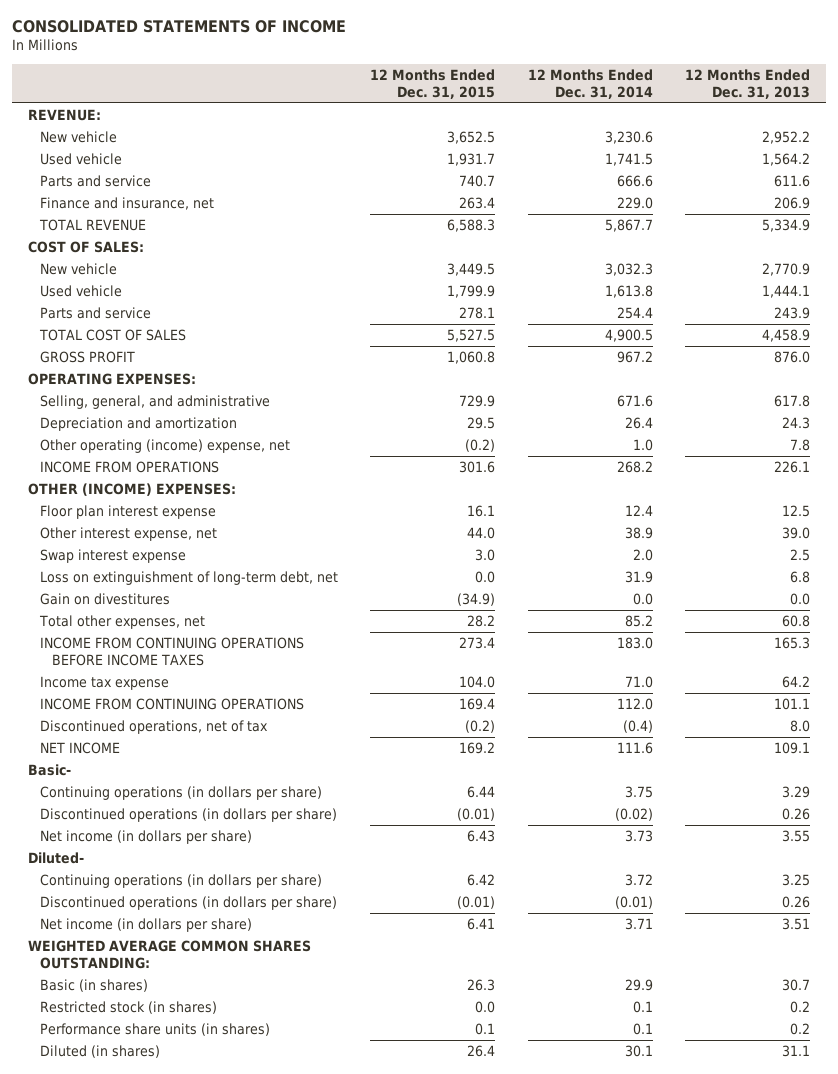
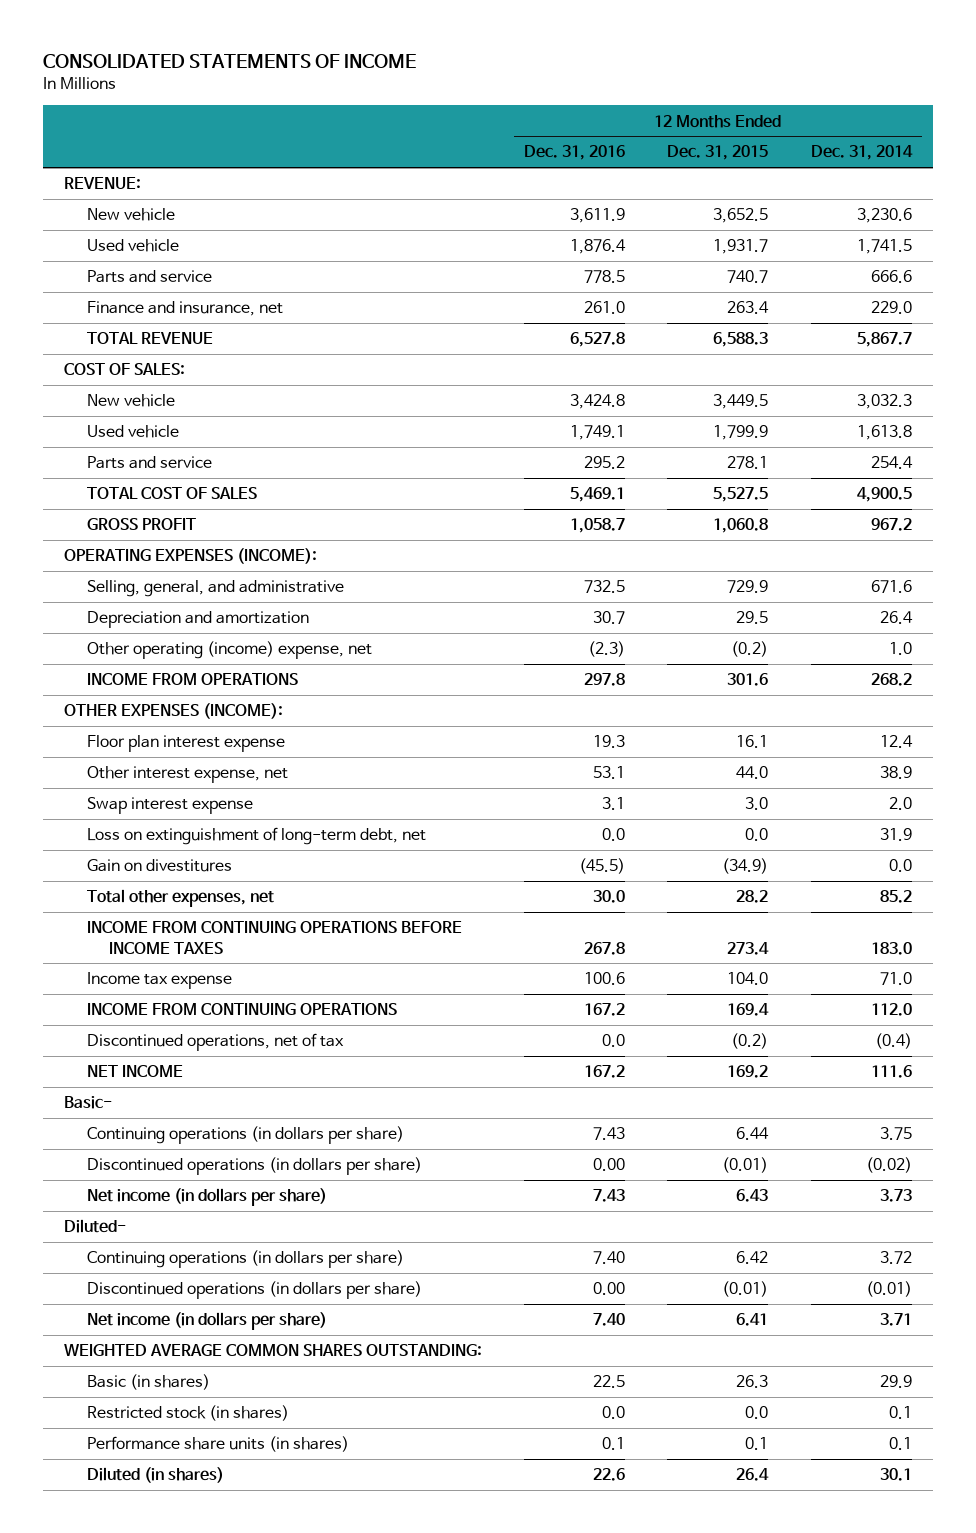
[685,68,811,99] 12 Months Ended Dec. 31, 2013 -> none
none -> [524,145,626,161] Dec. 31, 2016
[27,372,196,385] OPERATING EXPENSES: -> [63,548,317,565] OPERATING EXPENSES (INCOME):
[27,482,236,496] OTHER (INCOME) EXPENSES: -> [63,703,283,720] OTHER EXPENSES (INCOME):

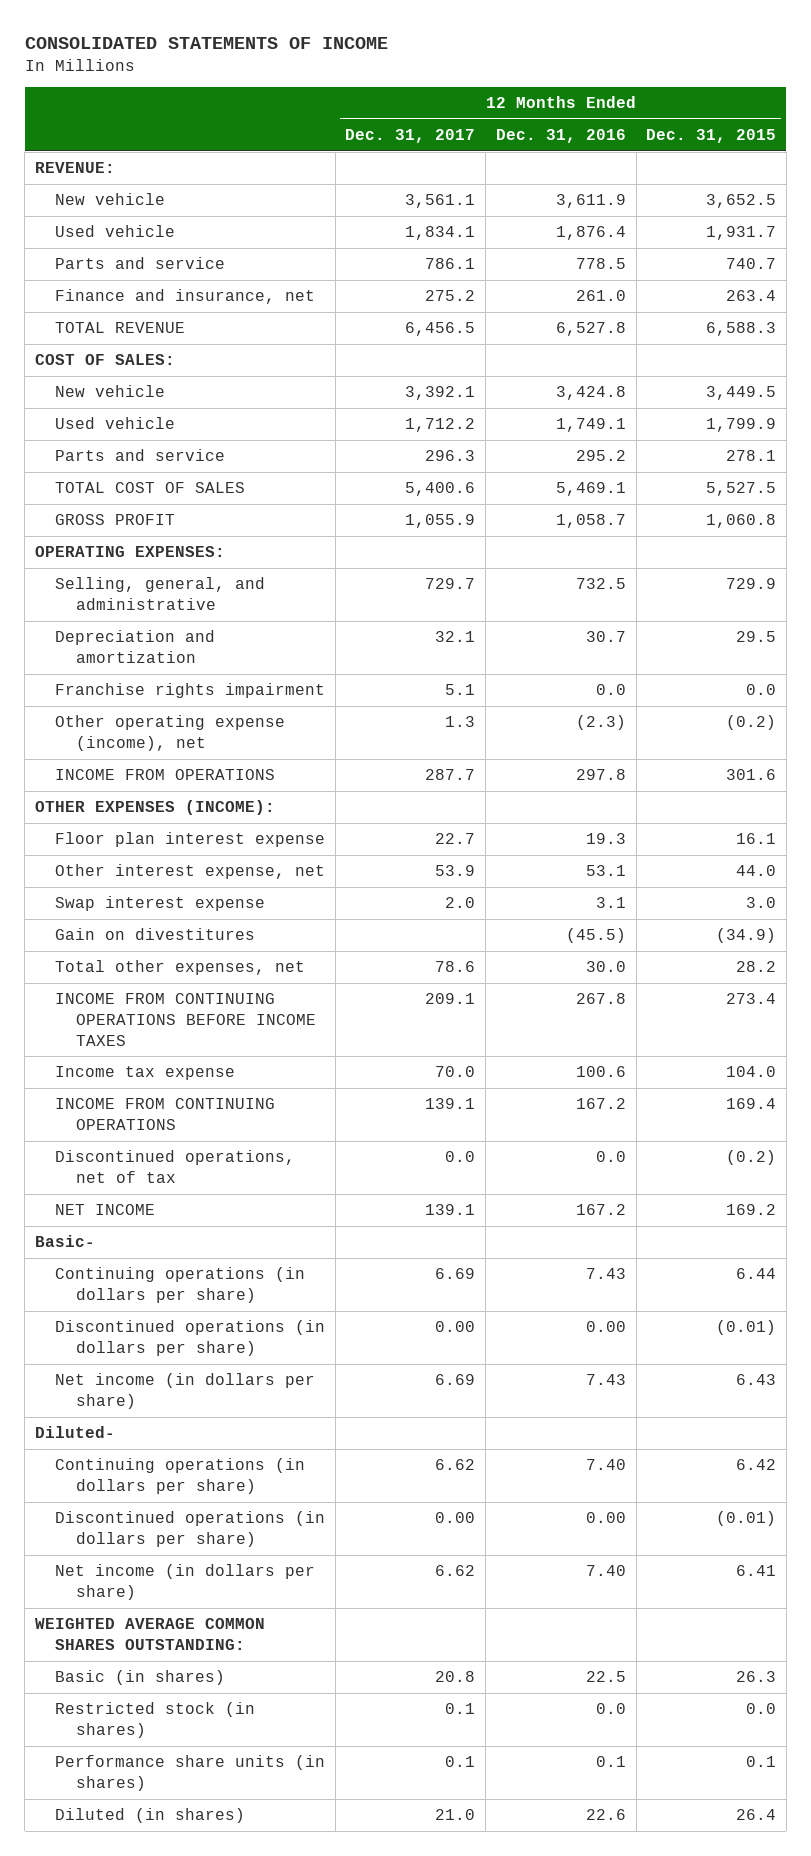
[810,145,913,161] Dec. 31, 2014 -> none
none -> [345,129,476,144] Dec. 31, 2017
[63,548,317,565] OPERATING EXPENSES (INCOME): -> [34,546,225,558] OPERATING EXPENSES:
none -> [55,683,326,699] Franchise rights impairment
[86,641,372,660] Other operating (income) expense, net -> [55,715,286,752] Other operating expense (income), net
[86,827,426,846] Loss on extinguishment of long-term debt, net -> none

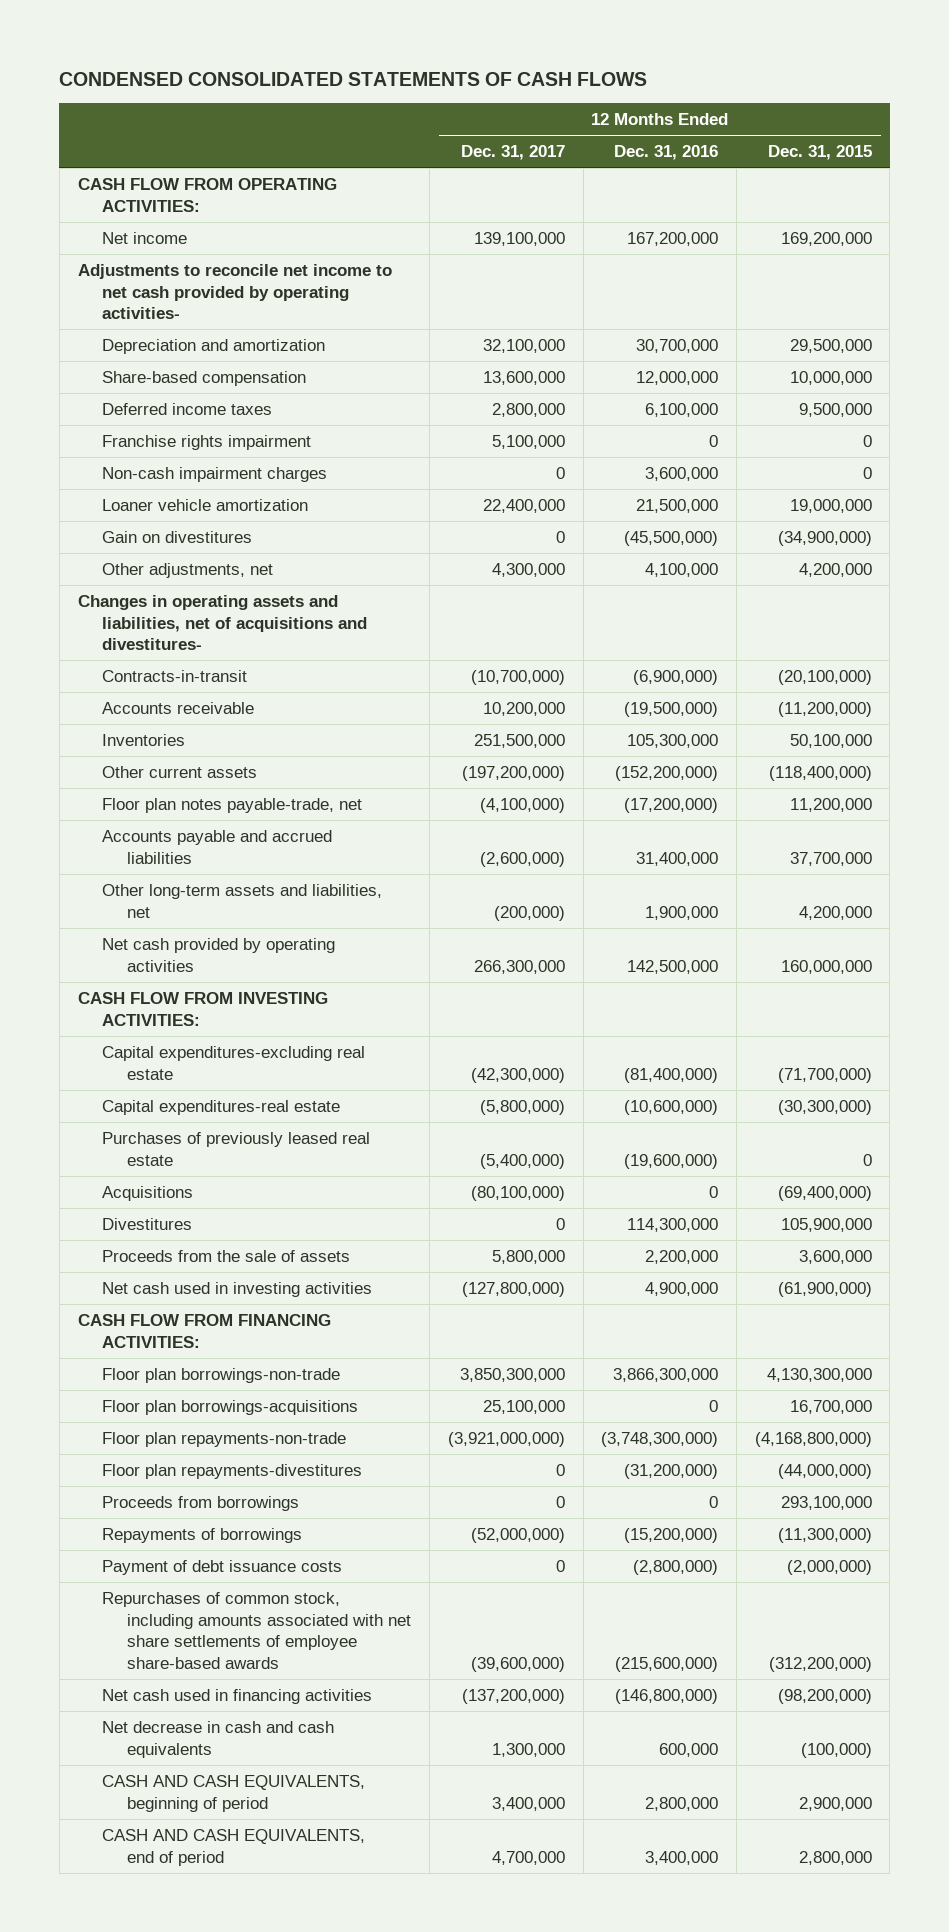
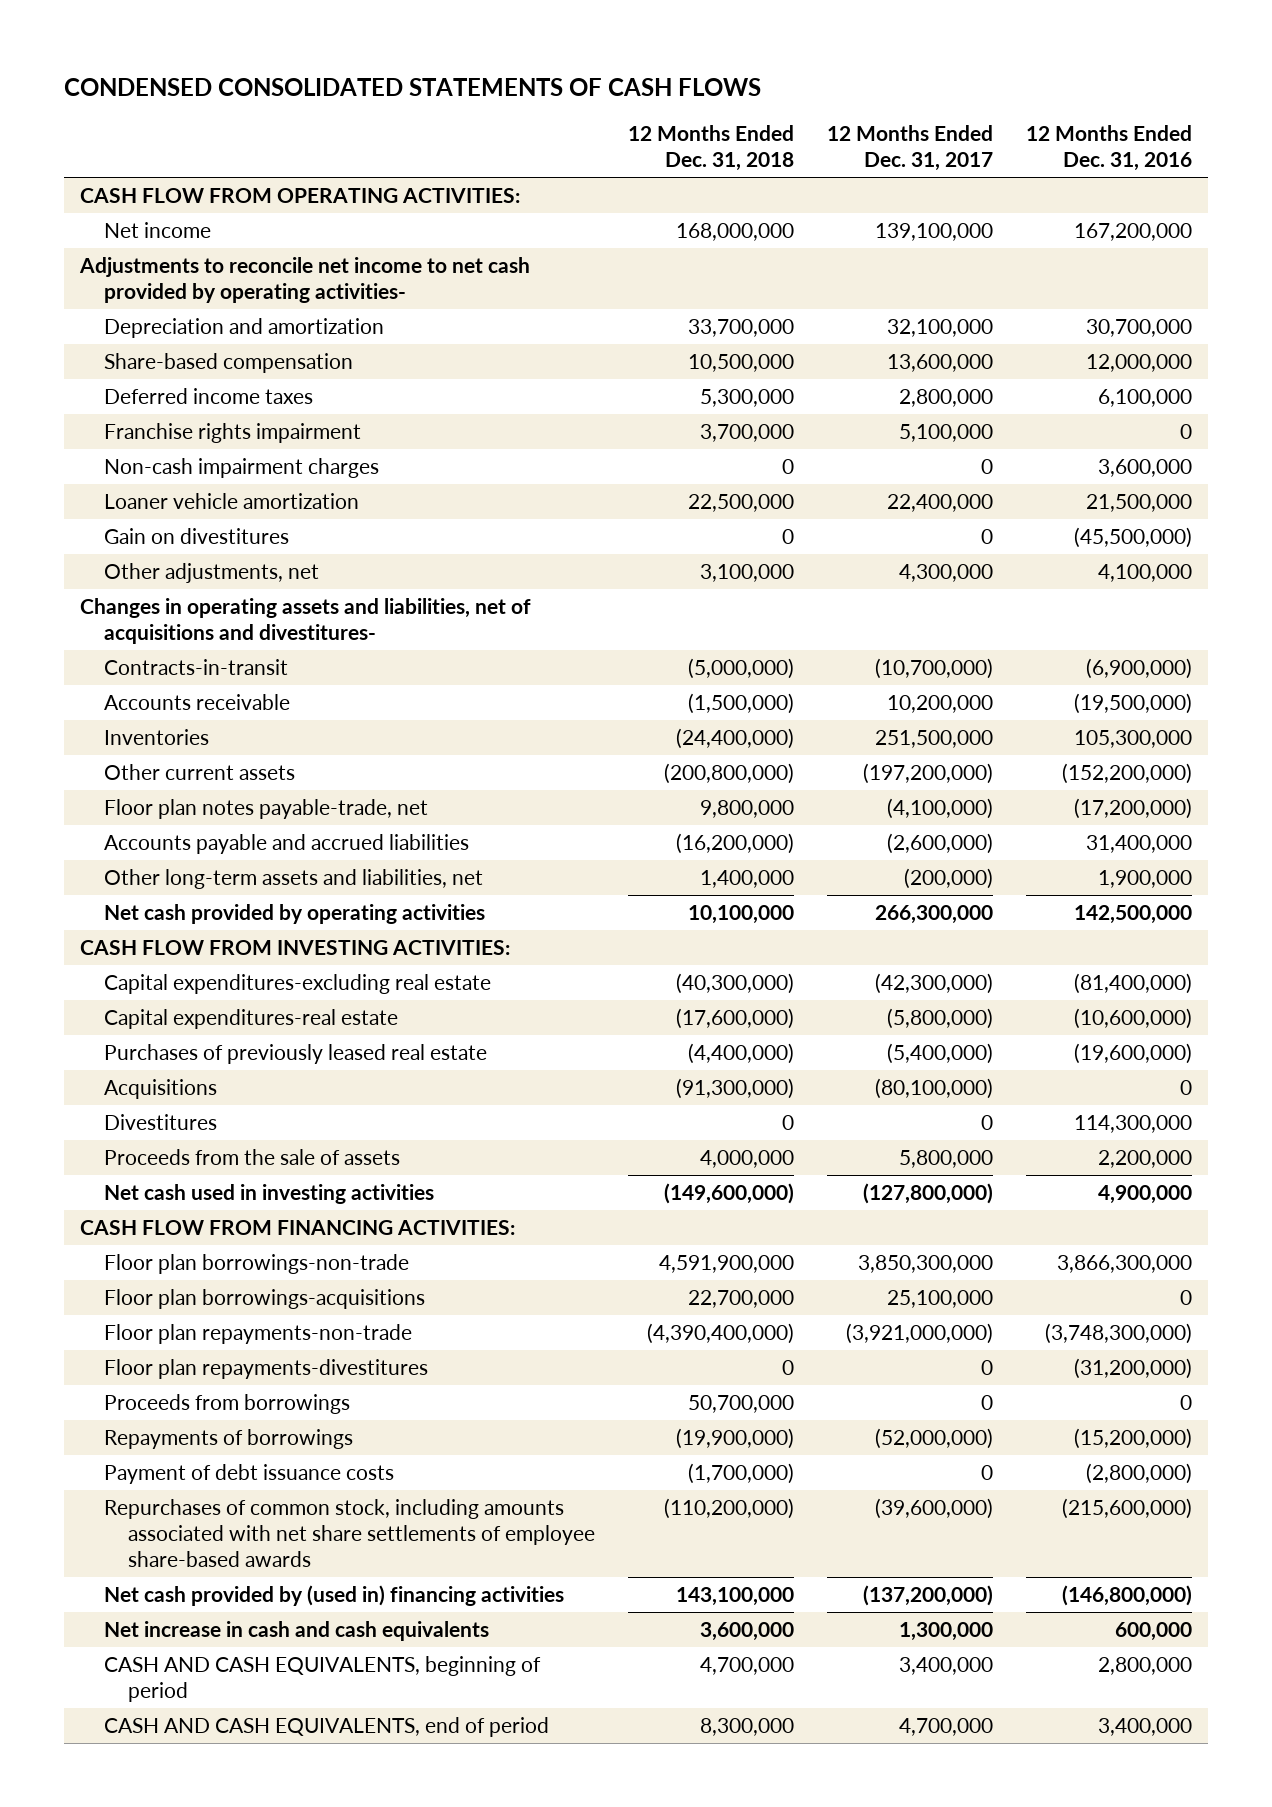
[767,145,872,161] Dec. 31, 2015 -> none
none -> [628,125,795,172] 12 Months Ended Dec. 31, 2018
[102,1688,373,1704] Net cash used in financing activities -> [104,1584,565,1606] Net cash provided by (used in) financing activities
[102,1720,335,1758] Net decrease in cash and cash equivalents -> [104,1620,490,1641] Net increase in cash and cash equivalents

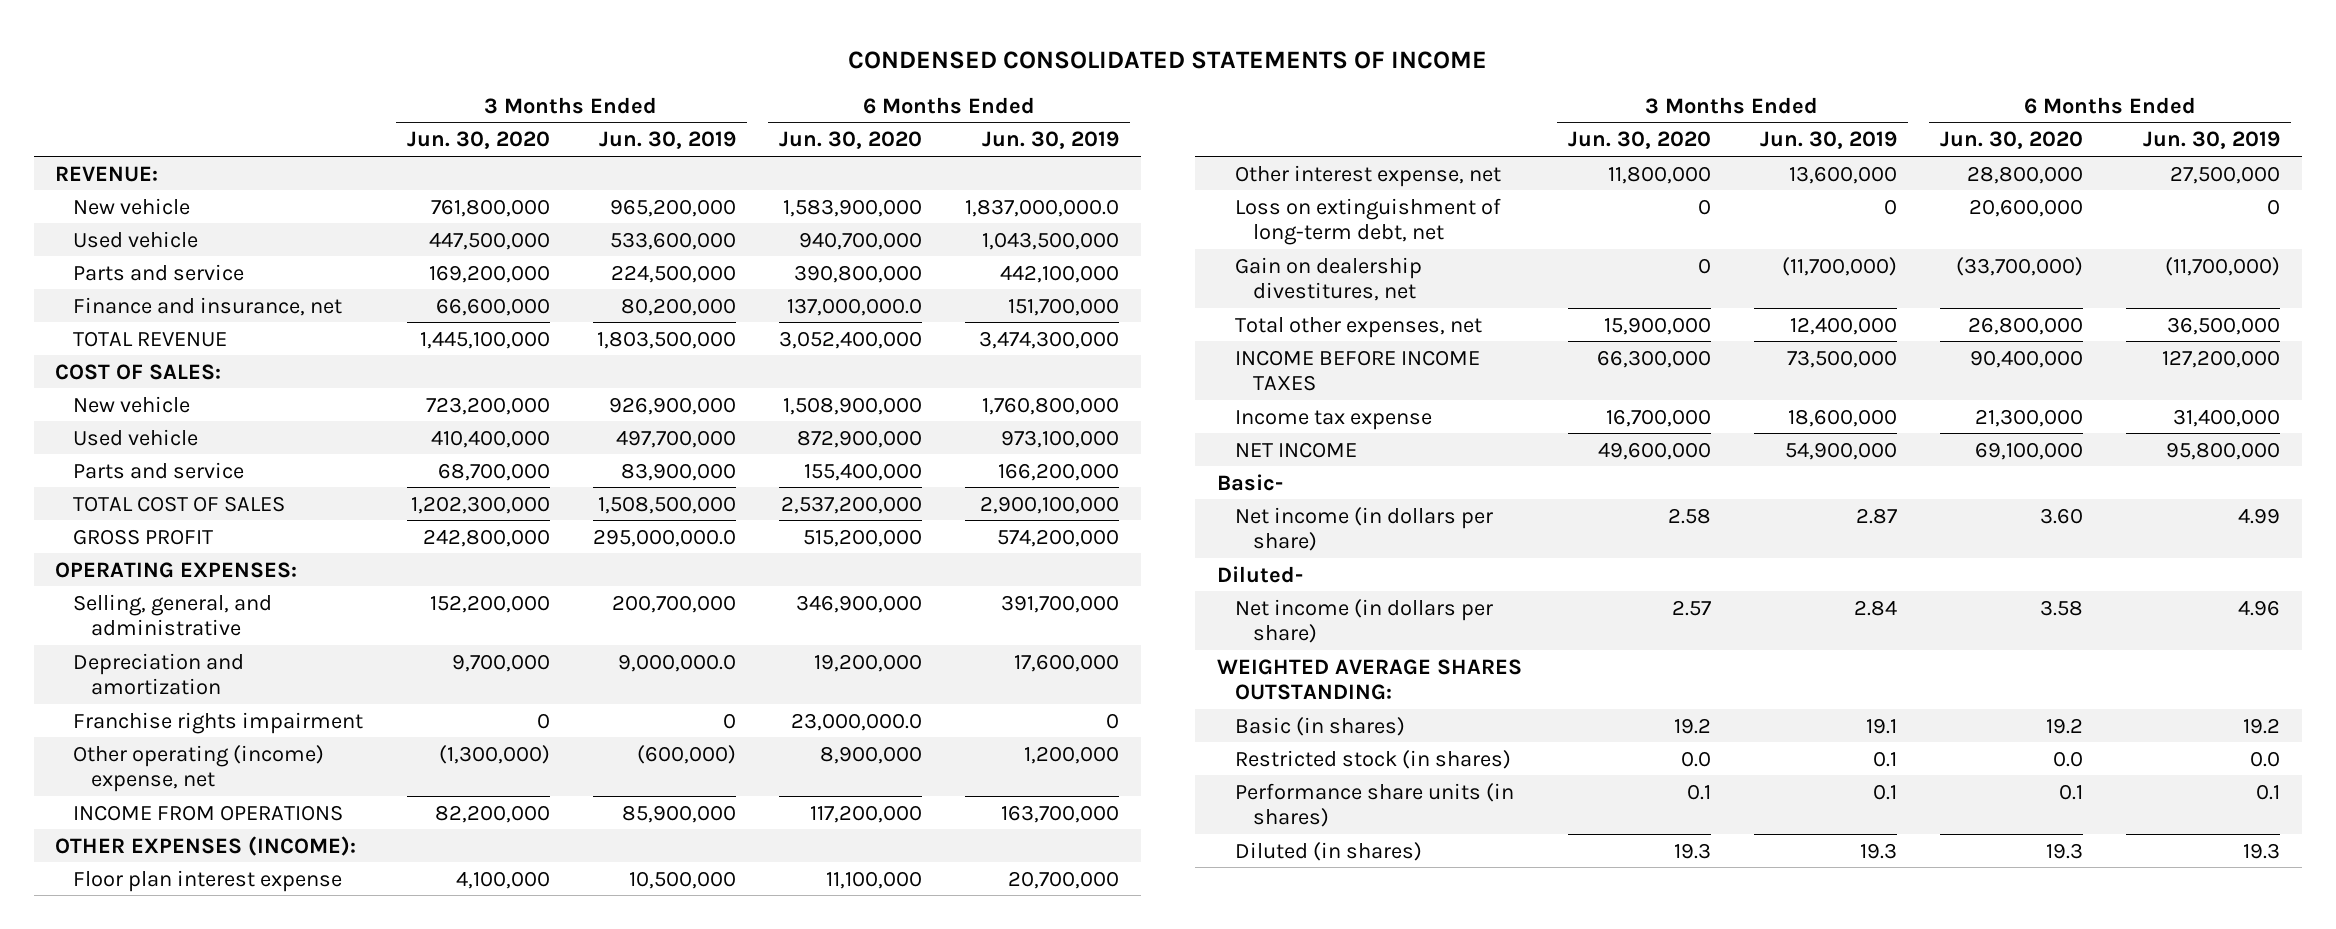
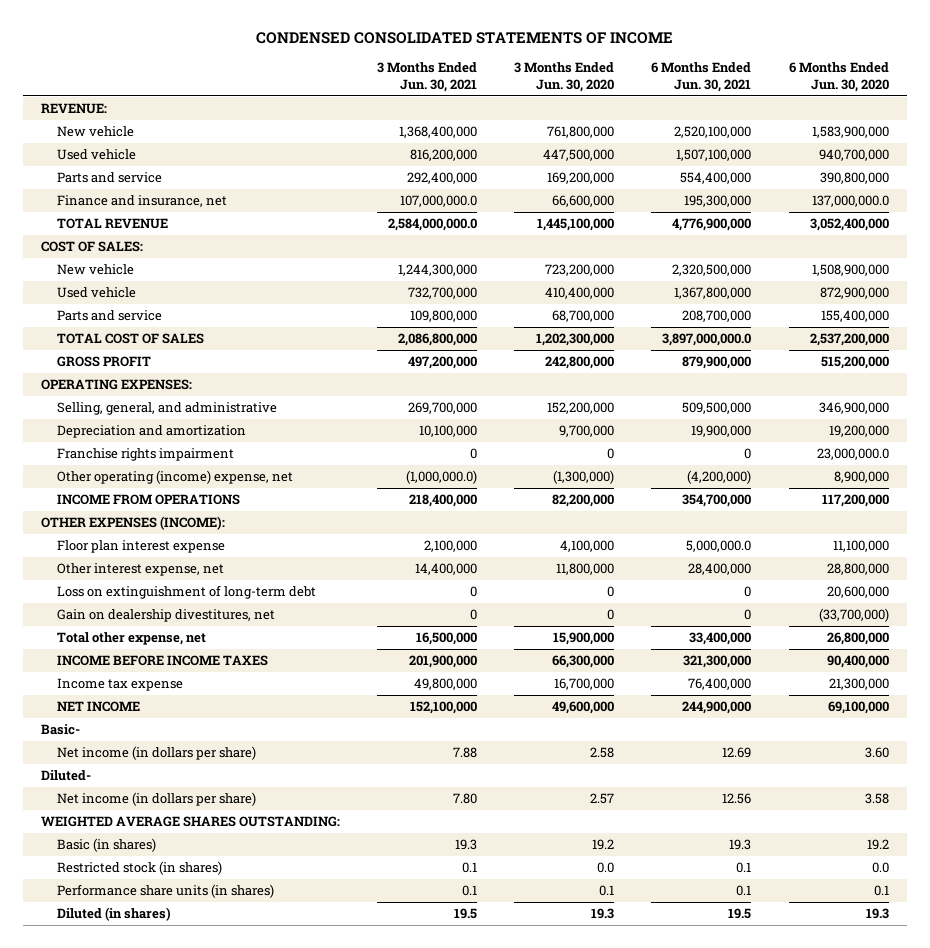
[598,131,736,150] Jun. 30, 2019 -> none
[982,131,1120,150] Jun. 30, 2019 -> none
none -> [377,62,478,92] 3 Months Ended Jun. 30, 2021
none -> [651,62,752,92] 6 Months Ended Jun. 30, 2021
[1234,197,1501,246] Loss on extinguishment of long-term debt, net -> [56,585,316,600] Loss on extinguishment of long-term debt
[1234,316,1482,338] Total other expenses, net -> [56,632,206,646] Total other expense, net

